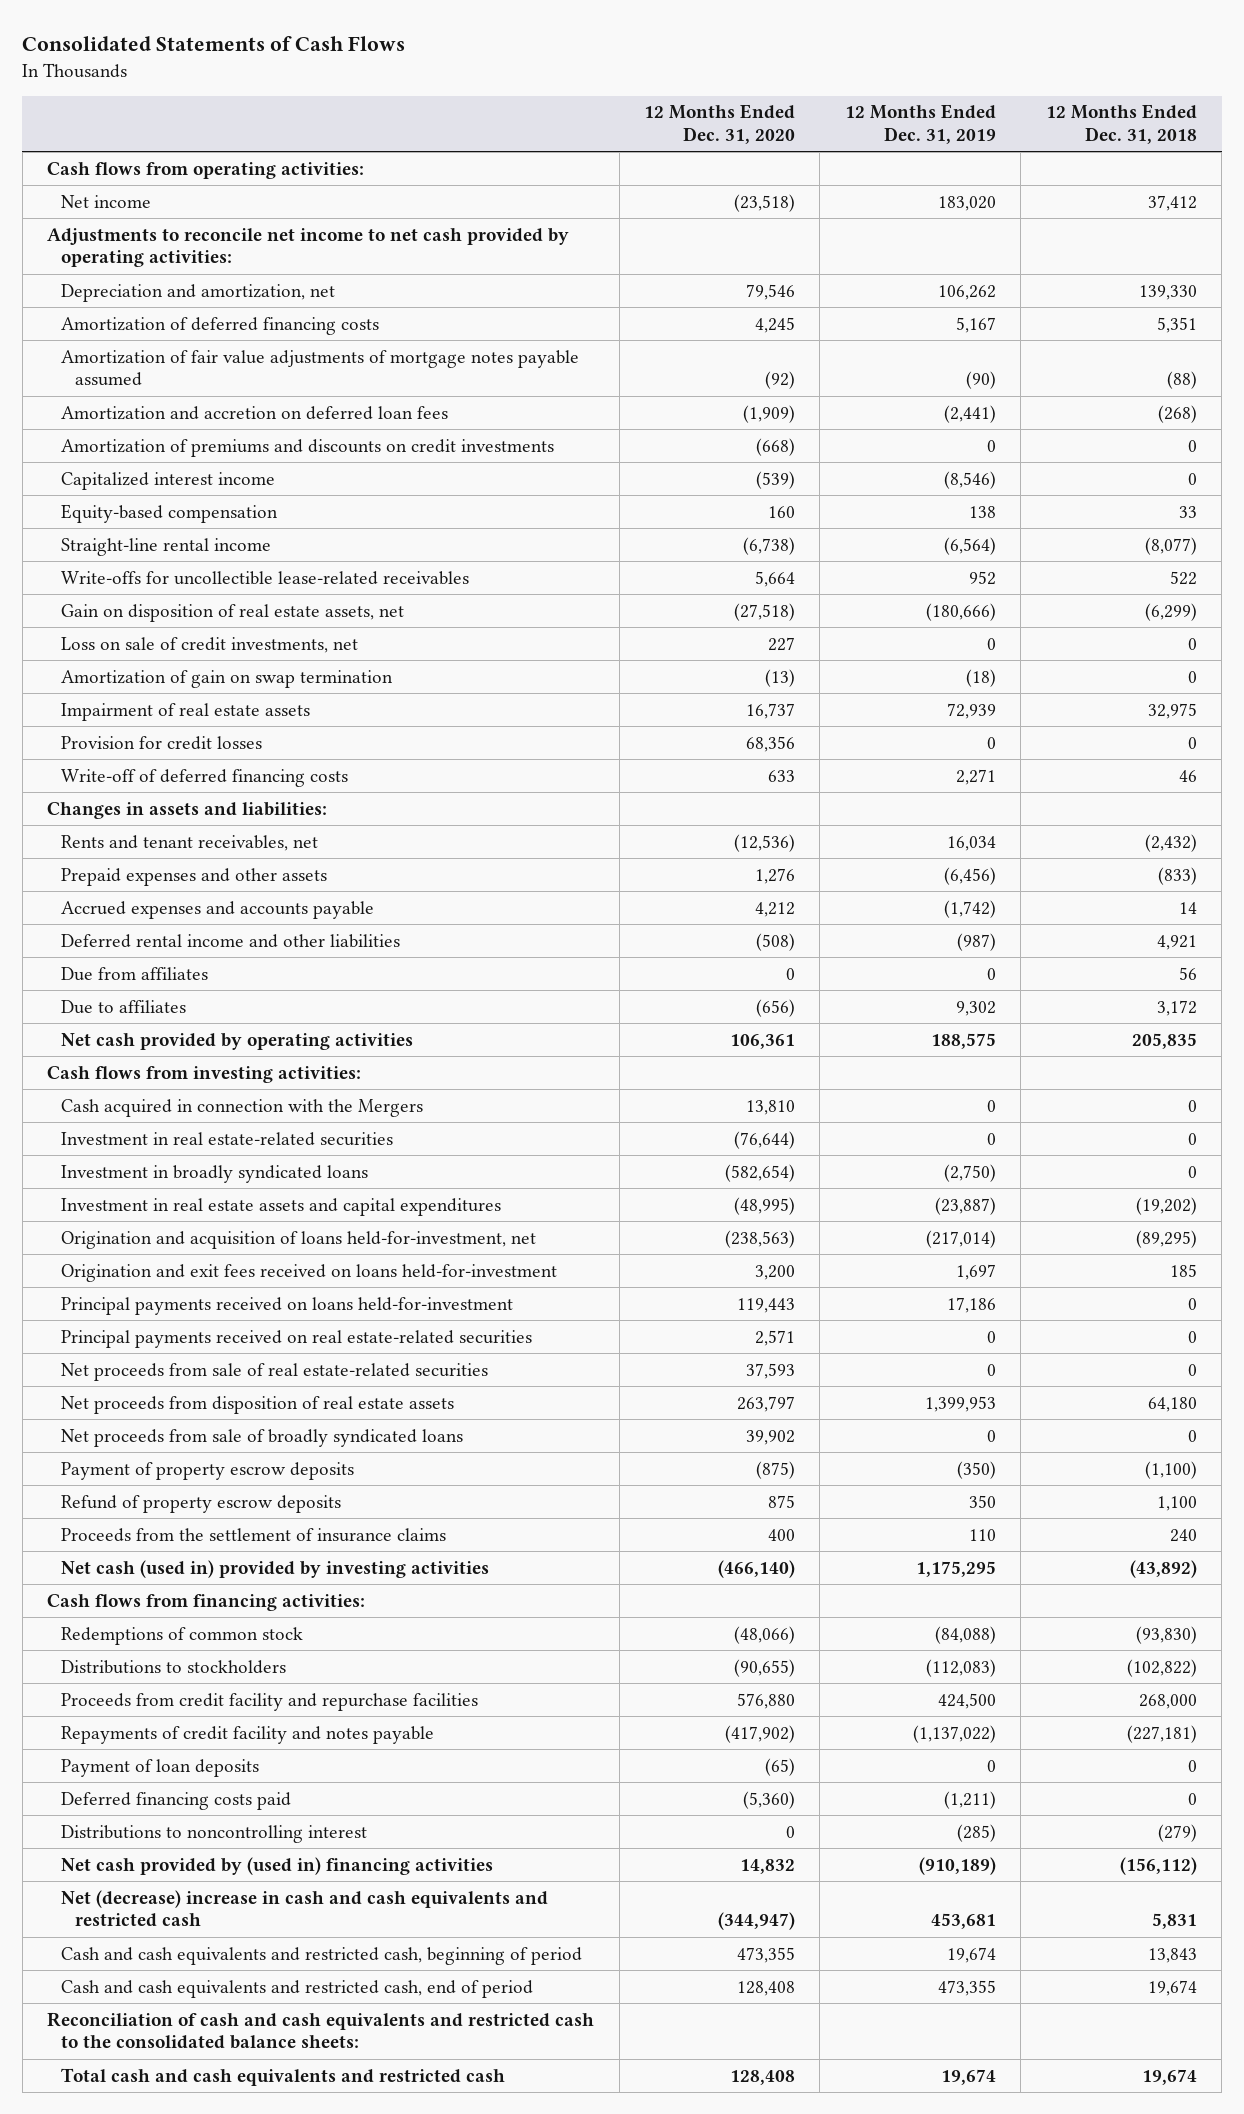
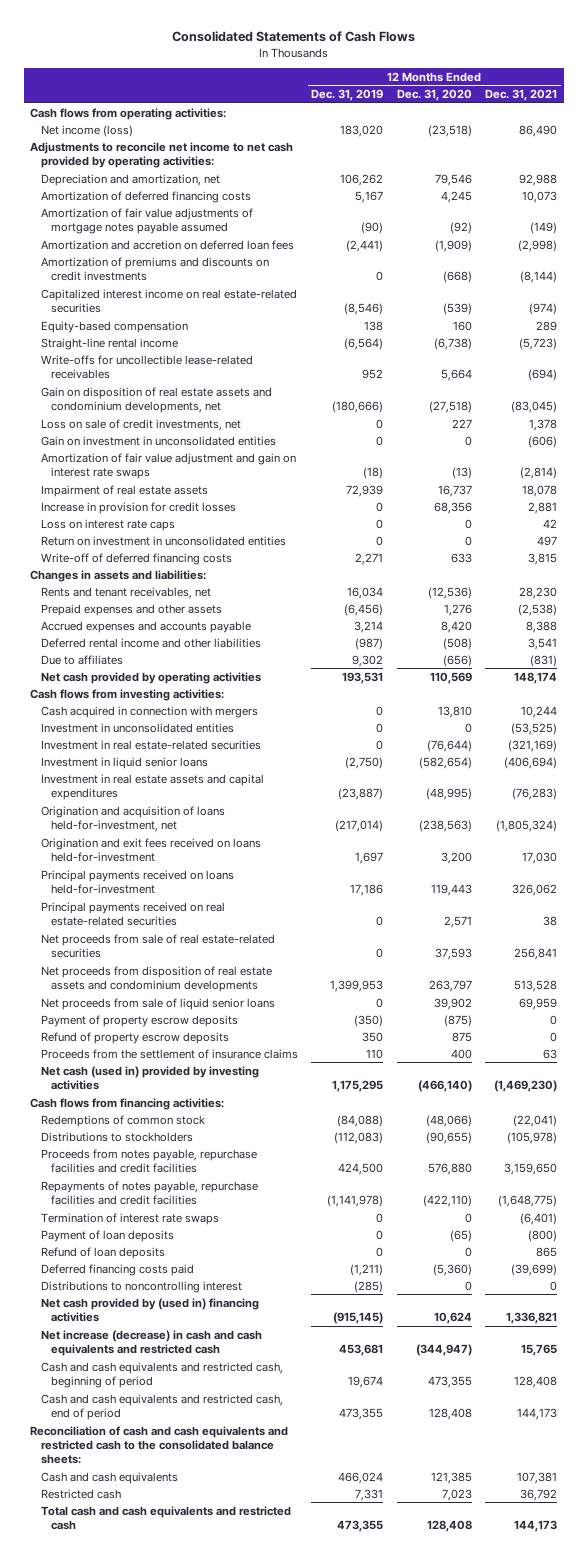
[1045,104,1197,145] 12 Months Ended Dec. 31, 2018 -> none
none -> [485,88,558,101] Dec. 31, 2021
[61,194,152,208] Net income -> [40,124,133,137] Net income (loss)
[61,471,276,490] Capitalized interest income -> [40,288,297,313] Capitalized interest income on real estate-related securities
[61,603,405,622] Gain on disposition of real estate assets, net -> [40,386,272,413] Gain on disposition of real estate assets and condominium developments, net
none -> [40,435,276,446] Gain on investment in unconsolidated entities
[61,669,394,688] Amortization of gain on swap termination -> [40,452,296,479] Amortization of fair value adjustment and gain on interest rate swaps
[61,735,263,750] Provision for credit losses -> [40,501,236,514] Increase in provision for credit losses
none -> [40,518,175,531] Loss on interest rate caps
none -> [40,535,286,546] Return on investment in unconsolidated entities
[754,901,795,917] 4,212 -> [440,620,472,633] 8,420
[943,899,996,918] (1,742) -> [354,620,384,633] 3,214
[61,966,209,981] Due from affiliates -> none
[729,1033,795,1049] 106,361 -> [429,671,472,684] 110,569
[930,1032,996,1049] 188,575 -> [342,671,384,684] 193,531
[61,1098,424,1117] Cash acquired in connection with the Mergers -> [40,705,258,718] Cash acquired in connection with mergers
none -> [40,722,234,733] Investment in unconsolidated entities
[61,1164,369,1183] Investment in broadly syndicated loans -> [40,756,208,769] Investment in liquid senior loans
[61,1395,455,1414] Net proceeds from disposition of real estate assets -> [40,965,272,992] Net proceeds from disposition of real estate assets and condominium developments
[61,1428,464,1447] Net proceeds from sale of broadly syndicated loans -> [40,997,275,1010] Net proceeds from sale of liquid senior loans
[61,1692,479,1711] Proceeds from credit facility and repurchase facilities -> [40,1148,257,1173] Proceeds from notes payable, repurchase facilities and credit facilities
[61,1725,435,1744] Repayments of credit facility and notes payable -> [40,1180,258,1205] Repayments of notes payable, repurchase facilities and credit facilities
[724,1724,795,1743] (417,902) -> [422,1194,472,1207] (422,110)
[912,1724,996,1743] (1,137,022) -> [327,1194,384,1207] (1,141,978)
none -> [40,1212,219,1225] Termination of interest rate swaps
none -> [40,1246,165,1259] Refund of loan deposits
[739,1858,795,1874] 14,832 -> [433,1311,472,1324] 10,624
[918,1856,996,1875] (910,189) -> [333,1311,384,1324] (915,145)
[61,1889,549,1928] Net (decrease) increase in cash and cash equivalents and restricted cash -> [40,1329,262,1356] Net increase (decrease) in cash and cash equivalents and restricted cash
none -> [40,1471,178,1484] Cash and cash equivalents
none -> [40,1488,121,1499] Restricted cash
[940,2068,996,2085] 19,674 -> [337,1519,384,1532] 473,355

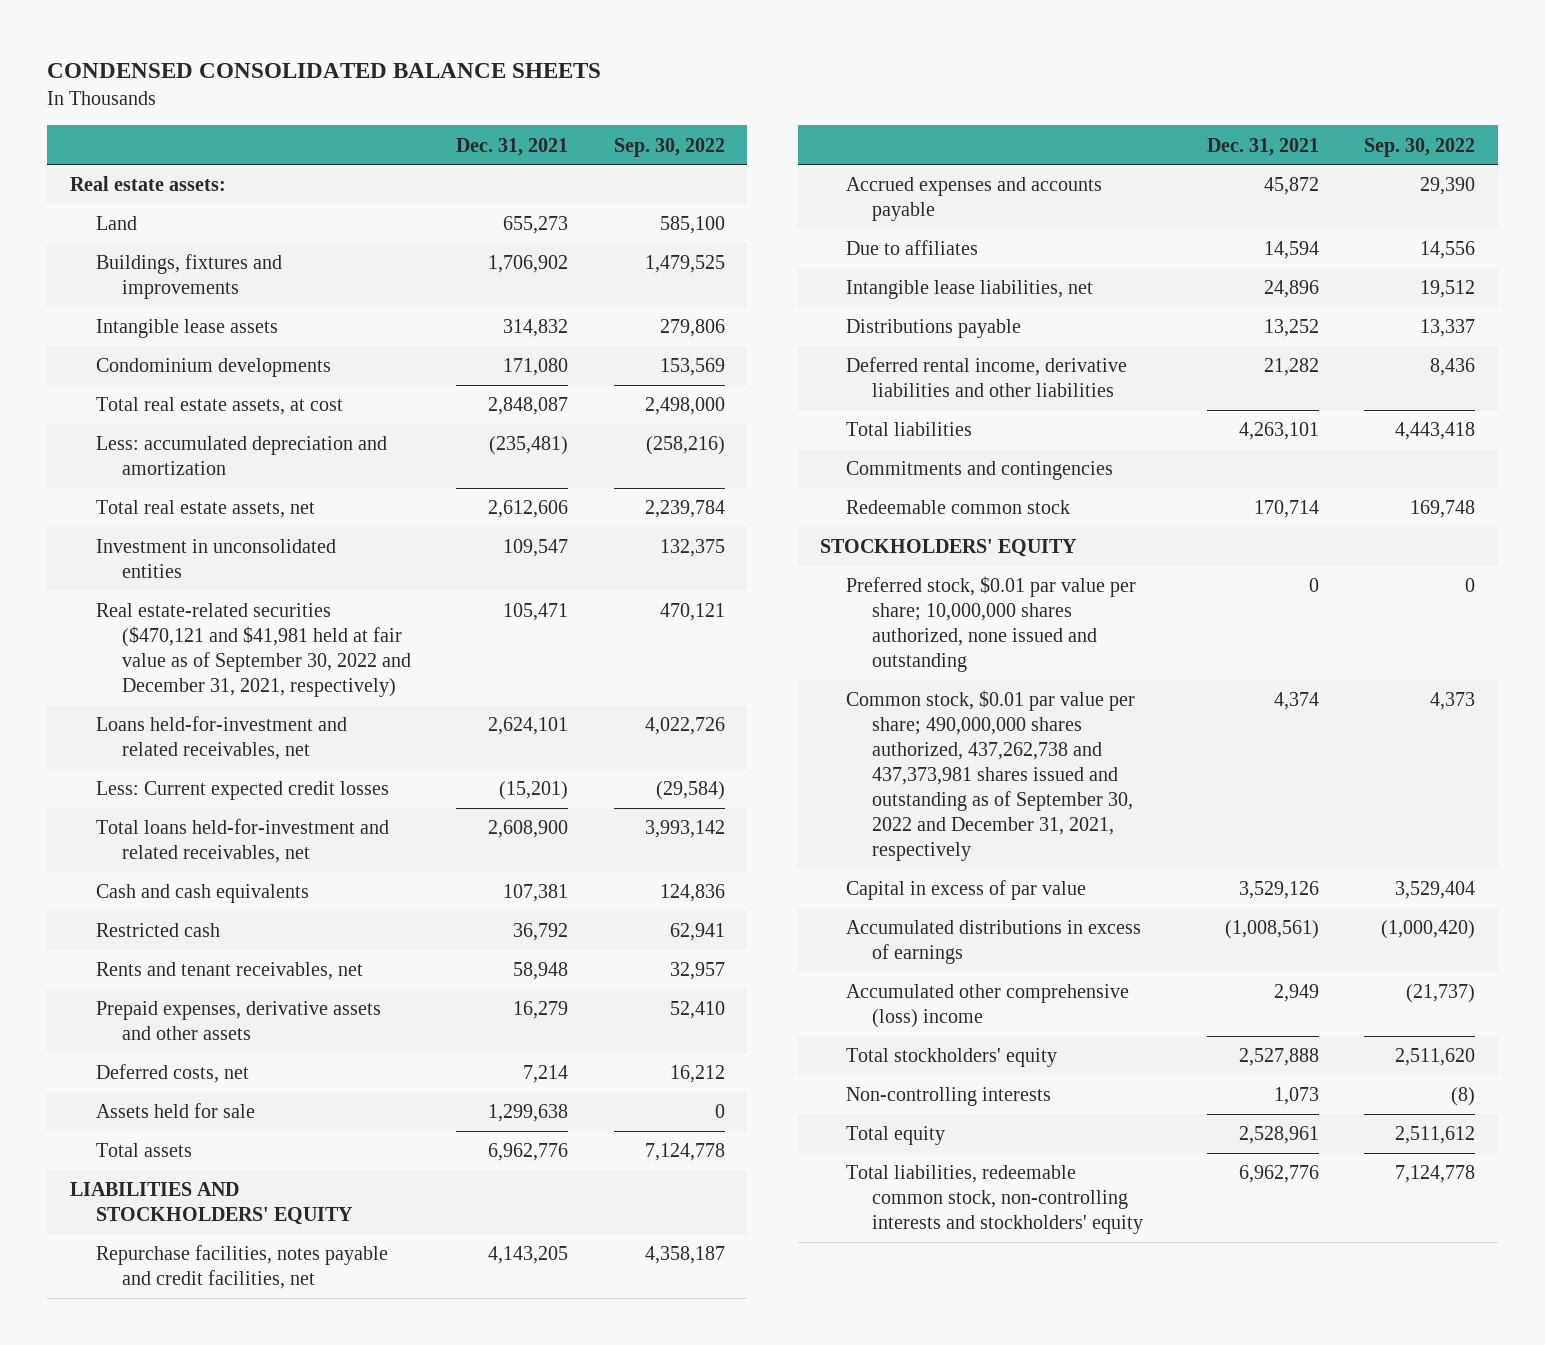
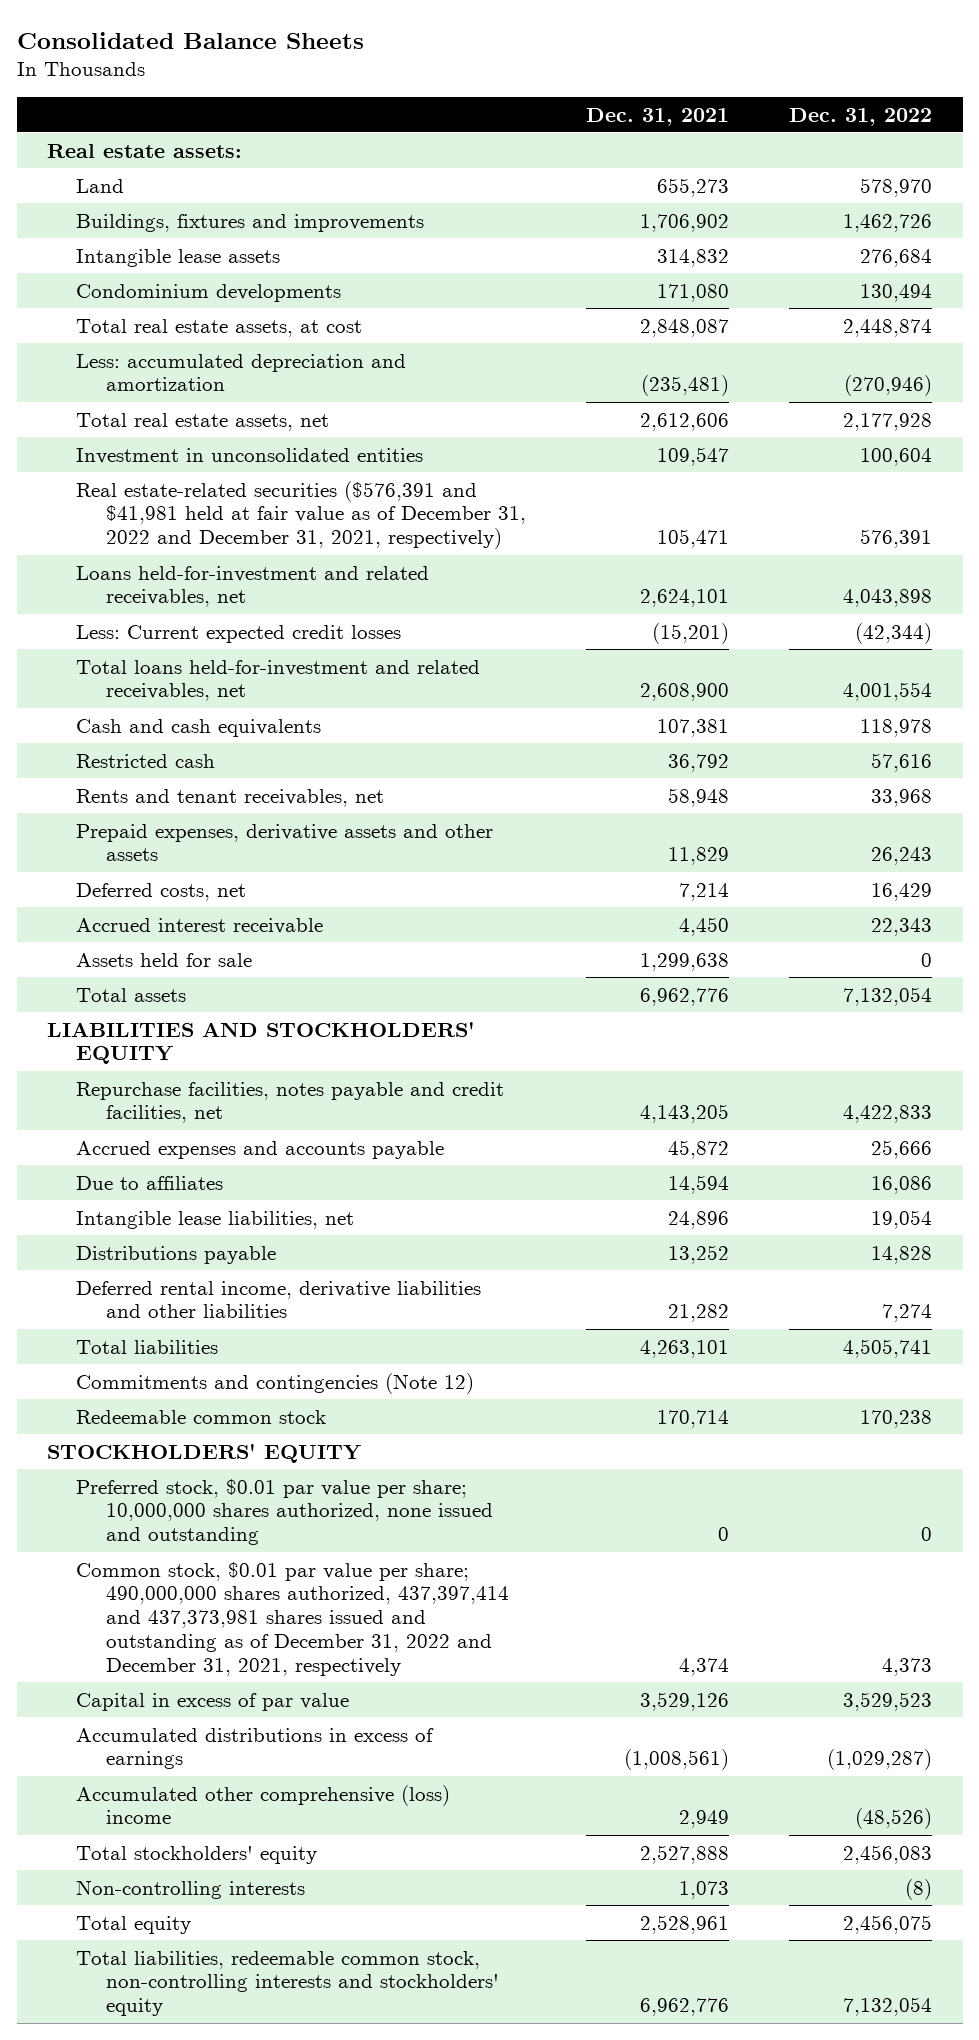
[46,63,601,79] CONDENSED CONSOLIDATED BALANCE SHEETS -> [16,31,364,49] Consolidated Balance Sheets
[613,137,725,157] Sep. 30, 2022 -> none
none -> [789,107,933,126] Dec. 31, 2022
[95,603,411,697] Real estate-related securities ($470,121 and $41,981 held at fair value as of September 30, 2022 and December 31, 2021, respectively) -> [76,480,526,550] Real estate-related securities ($576,391 and $41,981 held at fair value as of December 31, 2022 and December 31, 2021, respectively)
[513,1001,569,1020] 16,279 -> [667,847,729,866] 11,829
none -> [76,917,324,934] Accrued interest receivable
[846,461,1114,481] Commitments and contingencies -> [76,1372,475,1394] Commitments and contingencies (Note 12)
[846,690,1136,861] Common stock, $0.01 par value per share; 490,000,000 shares authorized, 437,262,738 and 437,373,981 shares issued and outstanding as of September 30, 2022 and December 31, 2021, respectively -> [76,1561,509,1677] Common stock, $0.01 par value per share; 490,000,000 shares authorized, 437,397,414 and 437,373,981 shares issued and outstanding as of December 31, 2022 and December 31, 2021, respectively

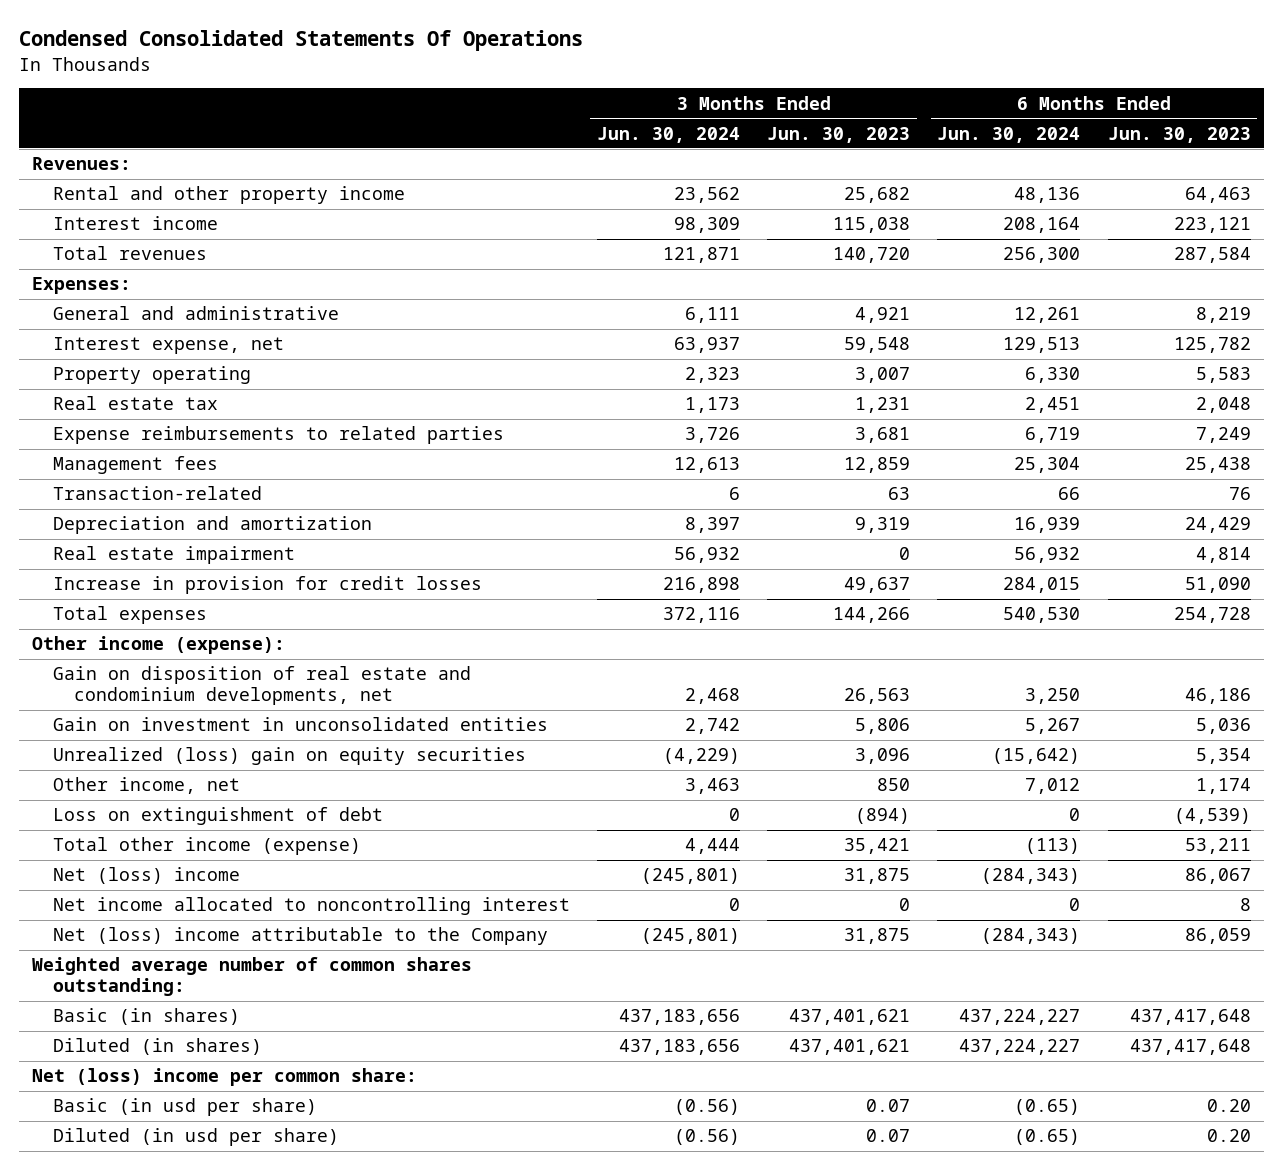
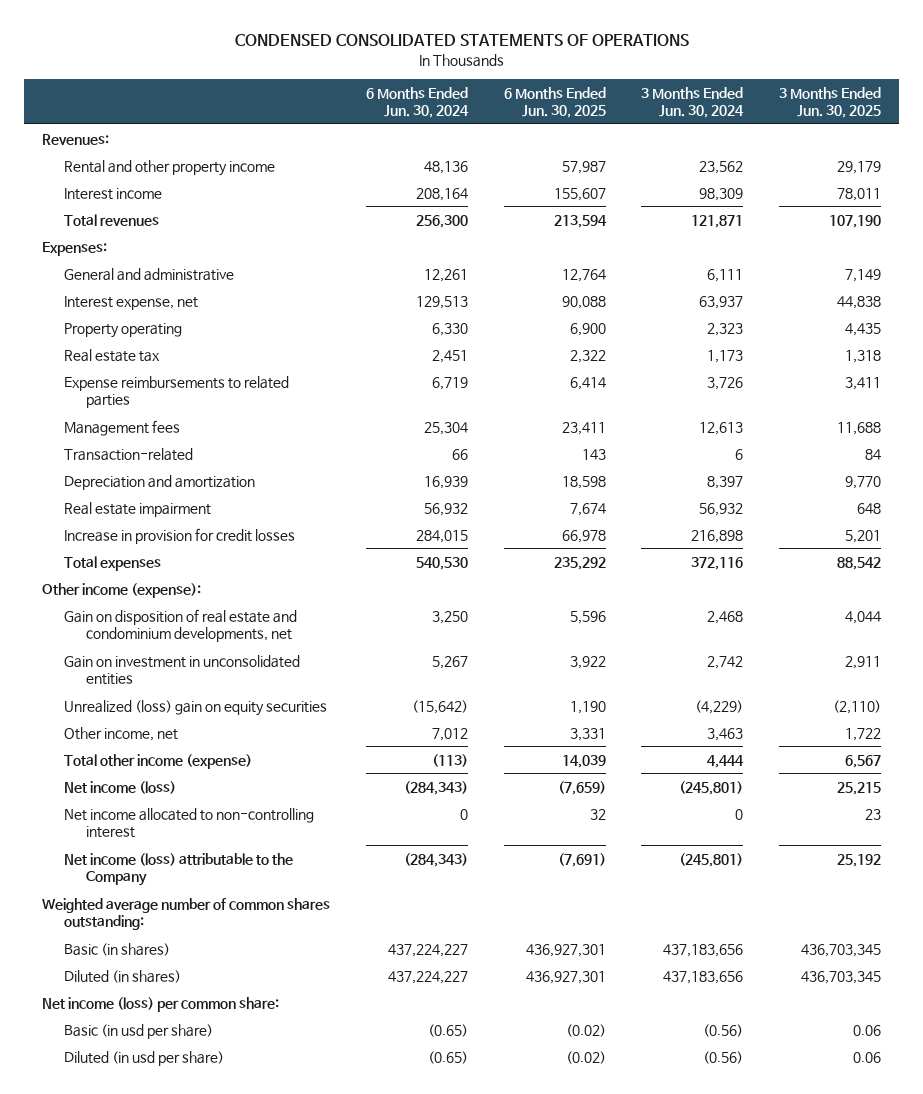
[18,30,583,52] Condensed Consolidated Statements Of Operations -> [234,33,689,46] CONDENSED CONSOLIDATED STATEMENTS OF OPERATIONS
[767,126,911,143] Jun. 30, 2023 -> none
[1107,126,1251,143] Jun. 30, 2023 -> none
none -> [503,86,606,119] 6 Months Ended Jun. 30, 2025
none -> [779,86,882,119] 3 Months Ended Jun. 30, 2025
[53,807,384,826] Loss on extinguishment of debt -> none
[53,867,241,885] Net (loss) income -> [63,780,176,794] Net income (loss)
[53,897,571,916] Net income allocated to noncontrolling interest -> [63,807,314,839] Net income allocated to non-controlling interest
[53,927,549,946] Net (loss) income attributable to the Company -> [63,852,293,887] Net income (loss) attributable to the Company
[32,1068,418,1087] Net (loss) income per common share: -> [41,996,279,1012] Net income (loss) per common share:

